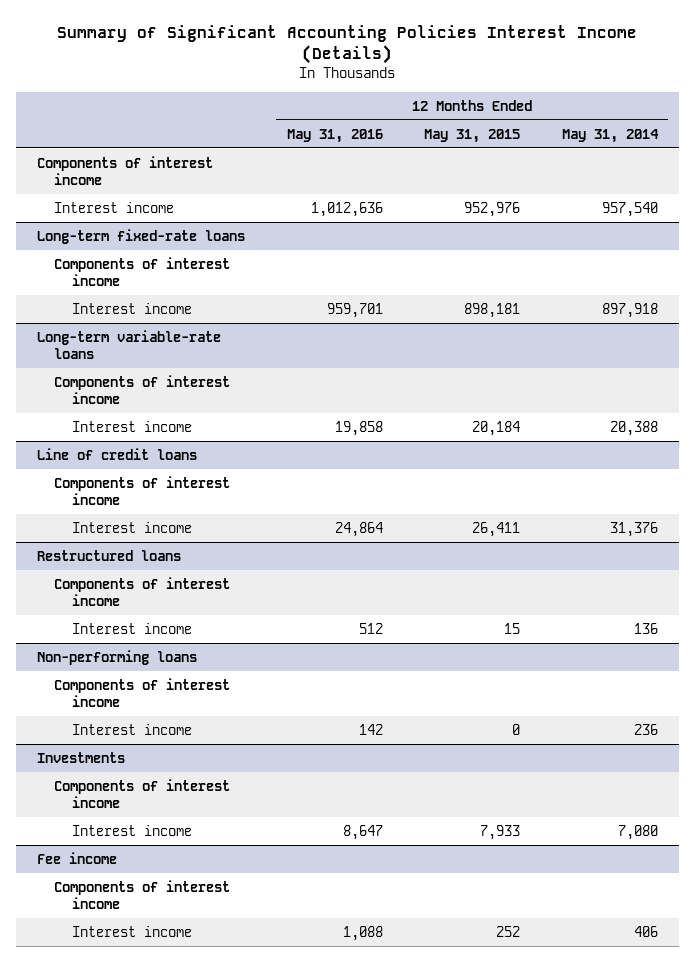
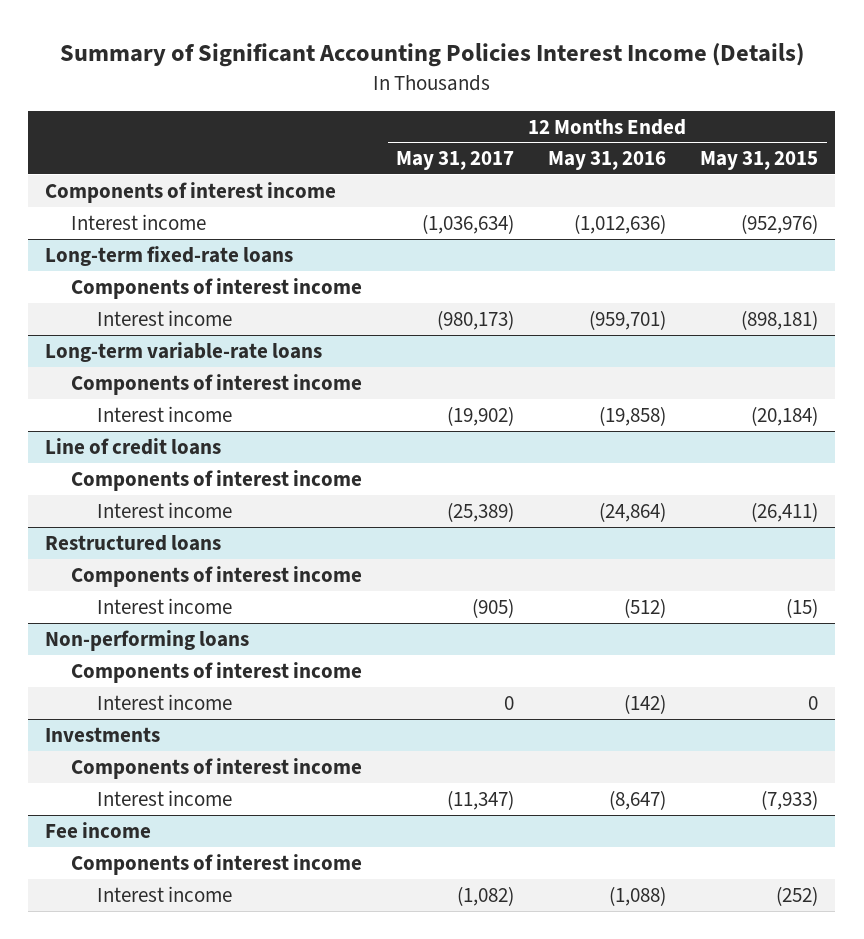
[561,128,659,143] May 31, 2014 -> none
none -> [396,151,515,171] May 31, 2017
[310,201,383,217] 1,012,636 -> [574,213,667,234] (1,012,636)
[464,201,521,217] 952,976 -> [741,213,819,234] (952,976)
[326,302,383,318] 959,701 -> [589,309,667,330] (959,701)
[464,302,521,318] 898,181 -> [741,309,819,330] (898,181)
[334,420,383,436] 19,858 -> [599,405,667,426] (19,858)
[472,420,521,436] 20,184 -> [751,405,819,426] (20,184)
[334,521,383,537] 24,864 -> [599,501,667,522] (24,864)
[472,521,521,537] 26,411 -> [751,501,819,522] (26,411)
[358,622,383,634] 512 -> [624,597,667,618] (512)
[504,622,521,634] 15 -> [786,597,819,618] (15)
[358,723,383,735] 142 -> [624,693,667,714] (142)
[342,824,383,840] 8,647 -> [609,789,667,810] (8,647)
[480,824,521,840] 7,933 -> [761,789,819,810] (7,933)
[342,925,383,941] 1,088 -> [609,885,667,906] (1,088)
[496,925,521,937] 252 -> [776,885,819,906] (252)

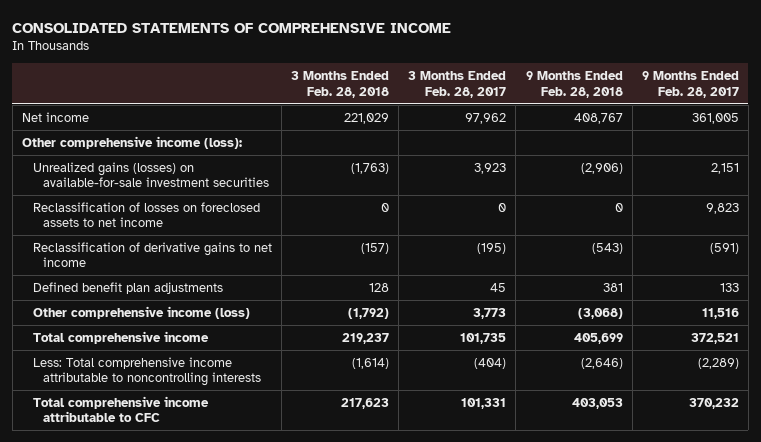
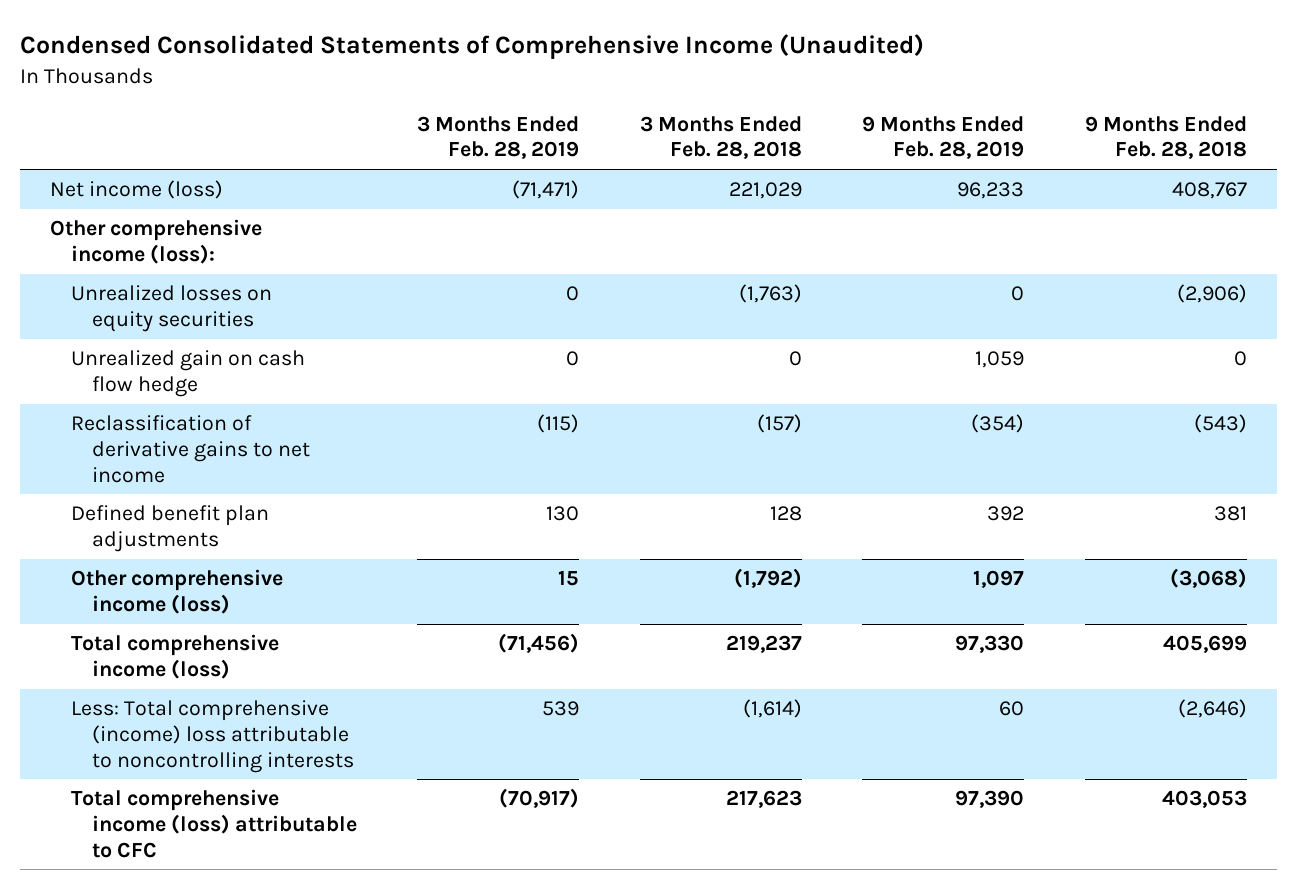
[12,22,452,33] CONSOLIDATED STATEMENTS OF COMPREHENSIVE INCOME -> [19,34,924,60] Condensed Consolidated Statements of Comprehensive Income (Unaudited)
[408,71,507,98] 3 Months Ended Feb. 28, 2017 -> none
[641,71,739,98] 9 Months Ended Feb. 28, 2017 -> none
none -> [417,115,580,160] 3 Months Ended Feb. 28, 2019
none -> [862,115,1025,160] 9 Months Ended Feb. 28, 2019
[22,111,90,122] Net income -> [49,180,223,200] Net income (loss)
[32,201,260,228] Reclassification of losses on foreclosed assets to net income -> none
[32,161,270,188] Unrealized gains (losses) on available-for-sale investment securities -> [70,285,272,333] Unrealized losses on equity securities
none -> [70,350,305,398] Unrealized gain on cash flow hedge
[32,330,209,344] Total comprehensive income -> [70,634,279,680] Total comprehensive income (loss)
[32,356,262,387] Less: Total comprehensive income attributable to noncontrolling interests -> [70,700,354,773] Less: Total comprehensive (income) loss attributable to noncontrolling interests
[32,395,209,423] Total comprehensive income attributable to CFC -> [70,789,357,858] Total comprehensive income (loss) attributable to CFC

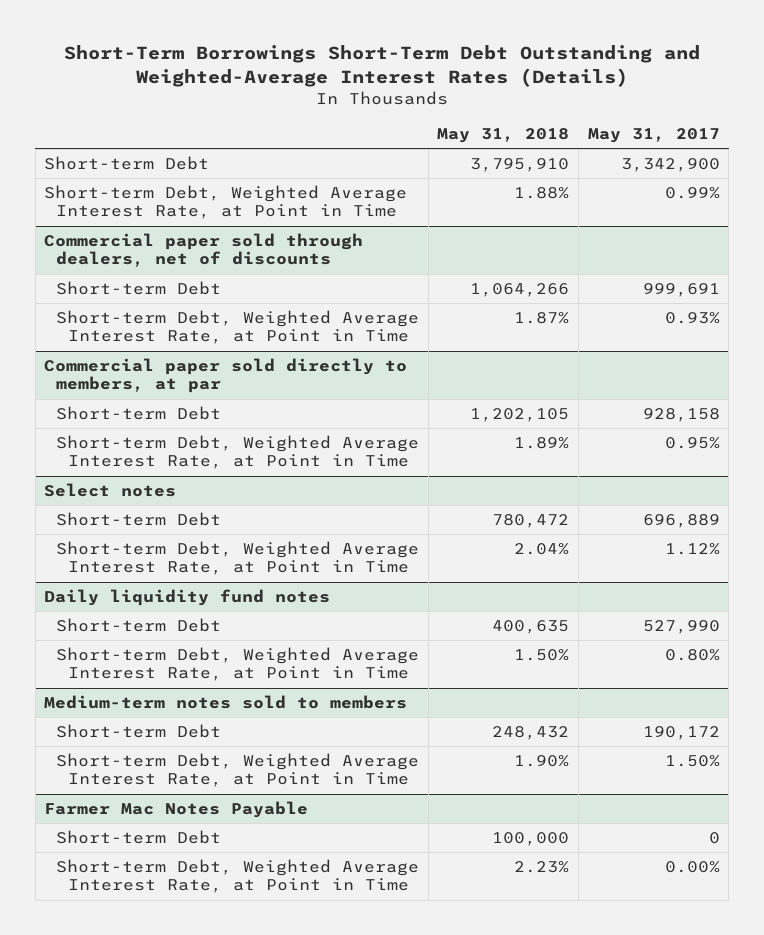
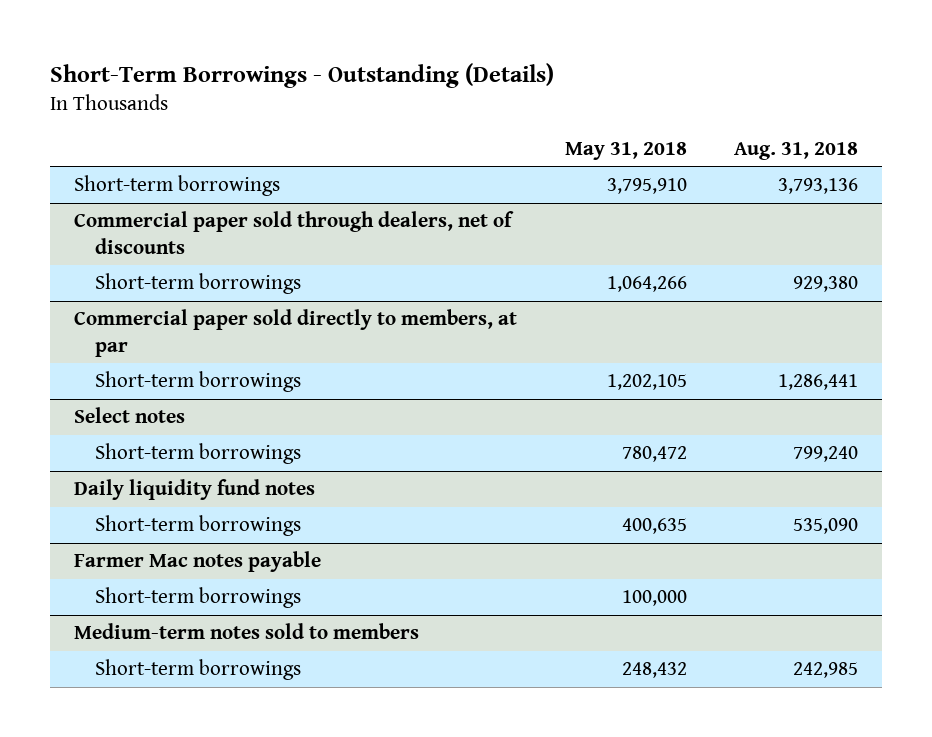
[64,45,701,87] Short-Term Borrowings Short-Term Debt Outstanding and Weighted-Average Interest Rates (Details) -> [50,63,555,89] Short-Term Borrowings - Outstanding (Details)
[587,128,720,144] May 31, 2017 -> none
none -> [734,141,859,160] Aug. 31, 2018
[44,185,408,220] Short-term Debt, Weighted Average Interest Rate, at Point in Time -> none
[44,156,210,171] Short-term Debt -> [73,175,280,197] Short-term borrowings
[56,310,420,345] Short-term Debt, Weighted Average Interest Rate, at Point in Time -> none
[56,281,222,296] Short-term Debt -> [94,273,301,295] Short-term borrowings
[56,435,420,470] Short-term Debt, Weighted Average Interest Rate, at Point in Time -> none
[56,406,222,421] Short-term Debt -> [94,371,301,393] Short-term borrowings
[56,541,420,576] Short-term Debt, Weighted Average Interest Rate, at Point in Time -> none
[56,512,222,527] Short-term Debt -> [94,443,301,465] Short-term borrowings
[56,647,420,682] Short-term Debt, Weighted Average Interest Rate, at Point in Time -> none
[56,618,222,633] Short-term Debt -> [94,515,301,537] Short-term borrowings
none -> [73,551,321,573] Farmer Mac notes payable
none -> [94,587,301,609] Short-term borrowings
[56,753,420,788] Short-term Debt, Weighted Average Interest Rate, at Point in Time -> none
[44,801,309,819] Farmer Mac Notes Payable -> none
[56,830,222,845] Short-term Debt -> none
[56,859,420,894] Short-term Debt, Weighted Average Interest Rate, at Point in Time -> none
[56,724,222,739] Short-term Debt -> [94,659,301,681] Short-term borrowings

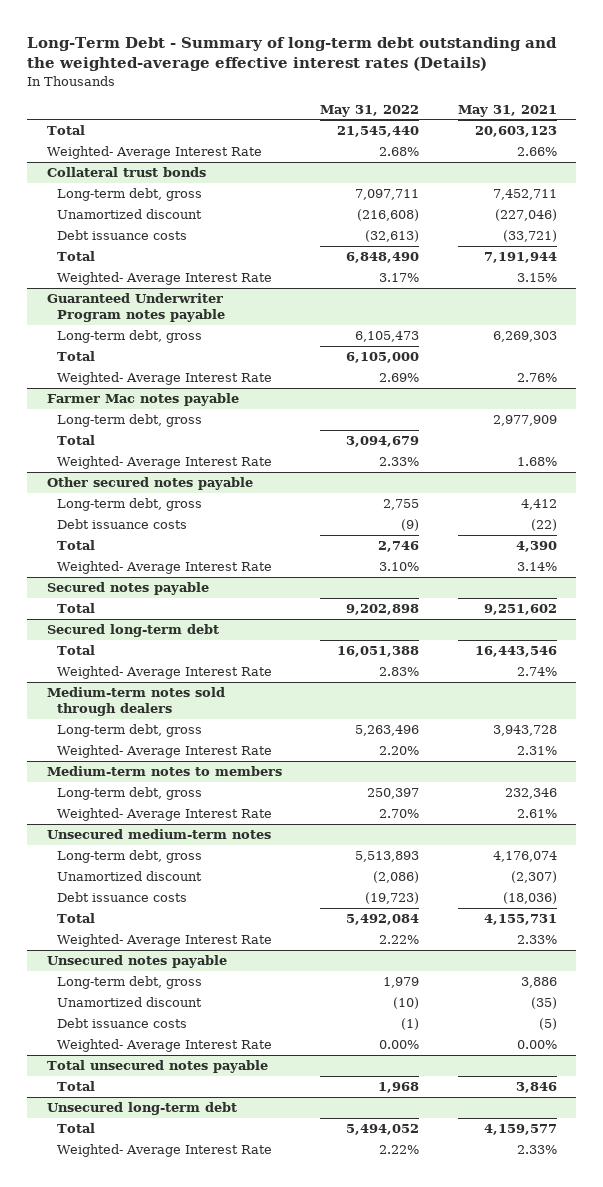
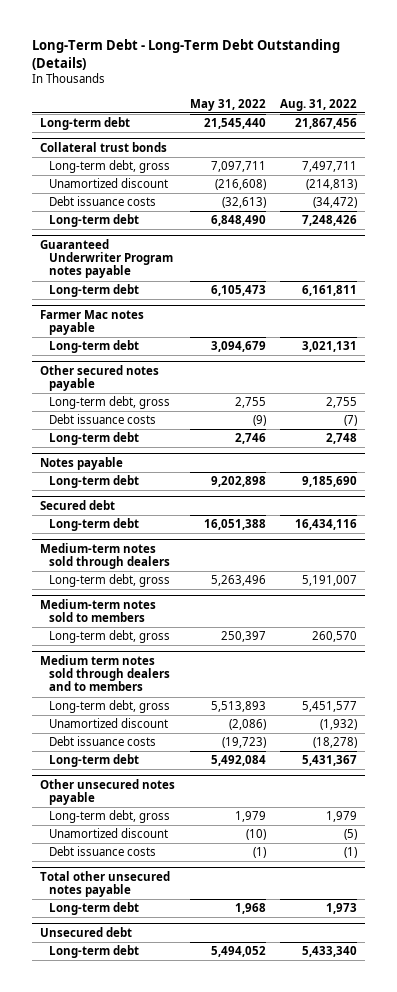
[27,36,558,71] Long-Term Debt - Summary of long-term debt outstanding and the weighted-average effective interest rates (Details) -> [32,38,341,70] Long-Term Debt - Long-Term Debt Outstanding (Details)
[457,104,557,117] May 31, 2021 -> none
none -> [280,98,358,111] Aug. 31, 2022
[46,146,262,160] Weighted- Average Interest Rate -> none
[46,125,85,136] Total -> [39,117,130,131] Long-term debt
[56,272,272,286] Weighted- Average Interest Rate -> none
[56,251,95,262] Total -> [49,214,140,228] Long-term debt
[56,351,95,362] Total -> none
[56,372,272,386] Weighted- Average Interest Rate -> none
[56,330,202,344] Long-term debt, gross -> [49,284,140,298] Long-term debt
[56,414,202,428] Long-term debt, gross -> none
[56,456,272,470] Weighted- Average Interest Rate -> none
[56,435,95,446] Total -> [49,340,140,354] Long-term debt
[56,561,272,575] Weighted- Average Interest Rate -> none
[56,666,272,680] Weighted- Average Interest Rate -> none
[56,540,95,551] Total -> [49,432,140,446] Long-term debt
[46,582,209,596] Secured notes payable -> [39,456,123,470] Notes payable
[56,603,95,614] Total -> [49,475,140,489] Long-term debt
[46,624,219,638] Secured long-term debt -> [39,499,115,510] Secured debt
[56,645,95,656] Total -> [49,518,140,532] Long-term debt
[56,745,272,759] Weighted- Average Interest Rate -> none
[46,766,282,777] Medium-term notes to members -> [39,598,156,623] Medium-term notes sold to members
[56,808,272,822] Weighted- Average Interest Rate -> none
[46,829,271,840] Unsecured medium-term notes -> [39,654,171,692] Medium term notes sold through dealers and to members
[56,934,272,948] Weighted- Average Interest Rate -> none
[56,913,95,924] Total -> [49,754,140,768] Long-term debt
[46,955,227,969] Unsecured notes payable -> [39,778,175,806] Other unsecured notes payable
[56,1039,272,1053] Weighted- Average Interest Rate -> none
[56,1144,272,1158] Weighted- Average Interest Rate -> none
[46,1060,268,1074] Total unsecured notes payable -> [39,870,170,898] Total other unsecured notes payable
[56,1081,95,1092] Total -> [49,902,140,916] Long-term debt
[46,1102,237,1116] Unsecured long-term debt -> [39,926,132,937] Unsecured debt
[56,1123,95,1134] Total -> [49,945,140,959] Long-term debt

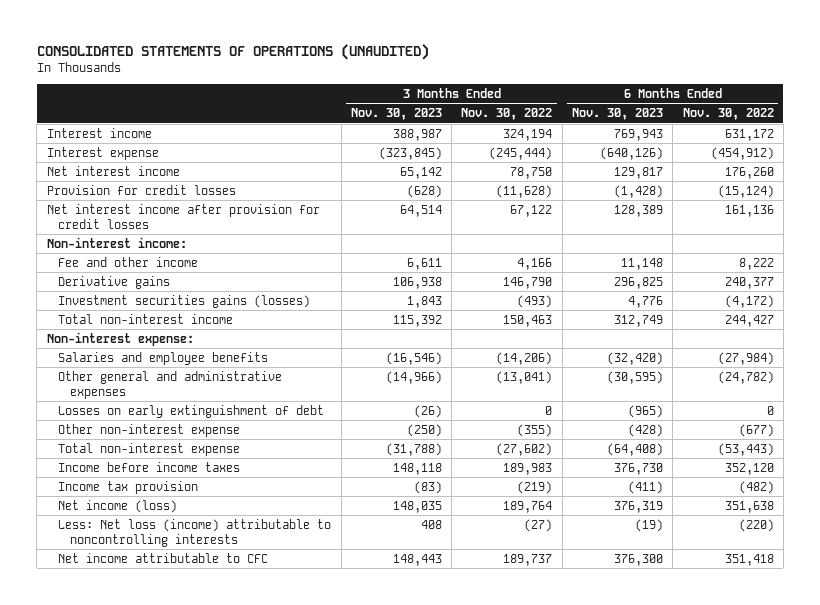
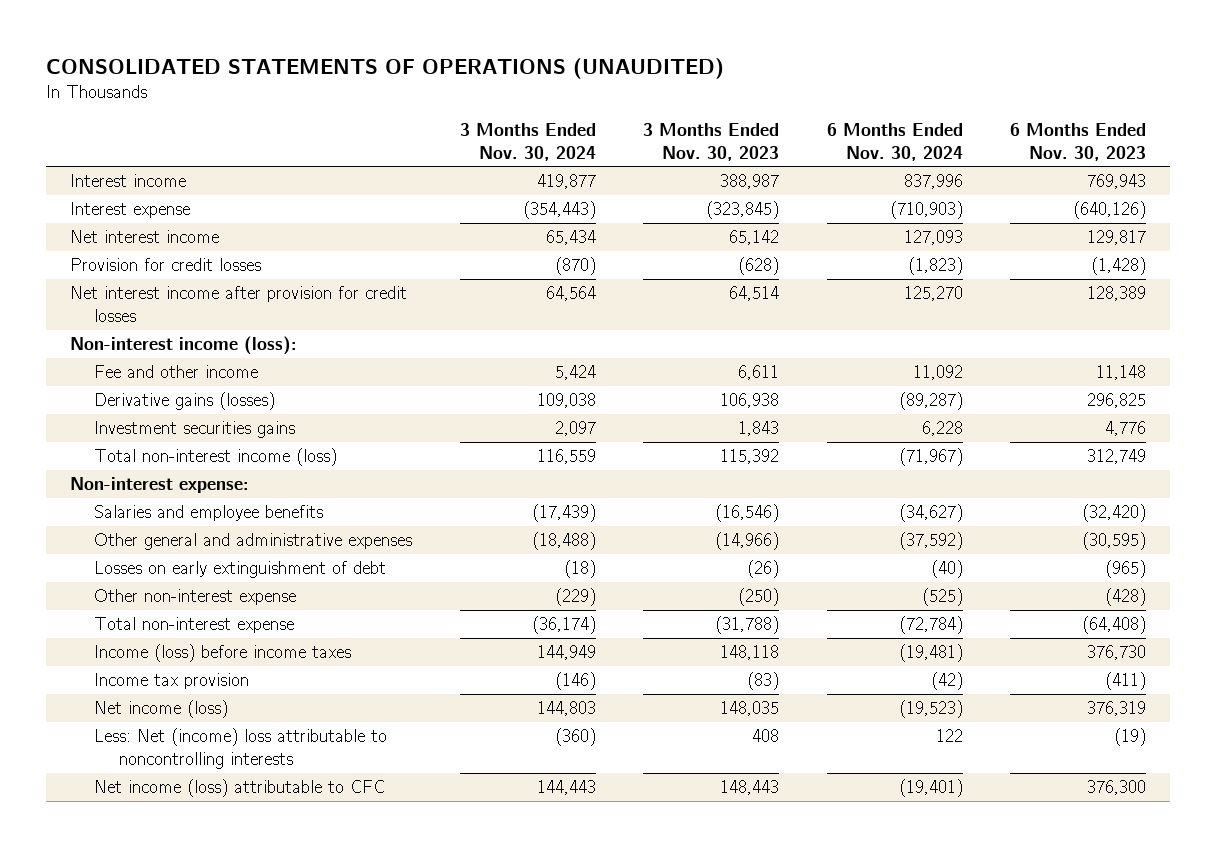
[461,108,553,121] Nov. 30, 2022 -> none
[682,108,774,121] Nov. 30, 2022 -> none
none -> [459,122,596,161] 3 Months Ended Nov. 30, 2024
none -> [826,122,963,161] 6 Months Ended Nov. 30, 2024
[46,236,187,248] Non-interest income: -> [69,336,297,356] Non-interest income (loss):
[58,275,171,289] Derivative gains -> [94,392,276,411] Derivative gains (losses)
[58,294,311,308] Investment securities gains (losses) -> [94,421,296,439] Investment securities gains
[58,313,234,324] Total non-interest income -> [94,448,338,467] Total non-interest income (loss)
[58,461,241,472] Income before income taxes -> [94,644,352,663] Income (loss) before income taxes
[58,518,332,547] Less: Net loss (income) attributable to noncontrolling interests -> [94,728,388,769] Less: Net (income) loss attributable to noncontrolling interests
[58,552,269,563] Net income attributable to CFC -> [94,779,386,798] Net income (loss) attributable to CFC

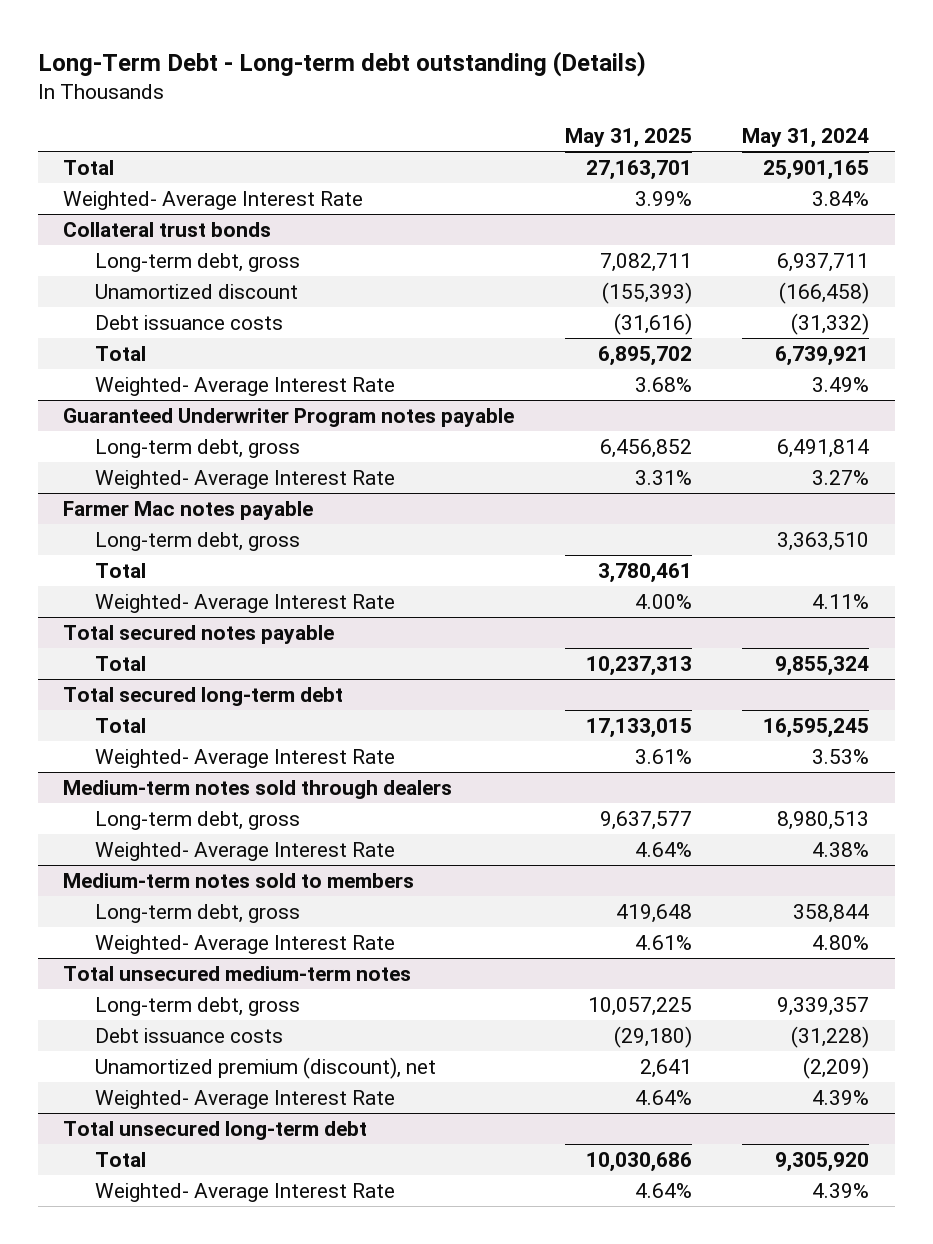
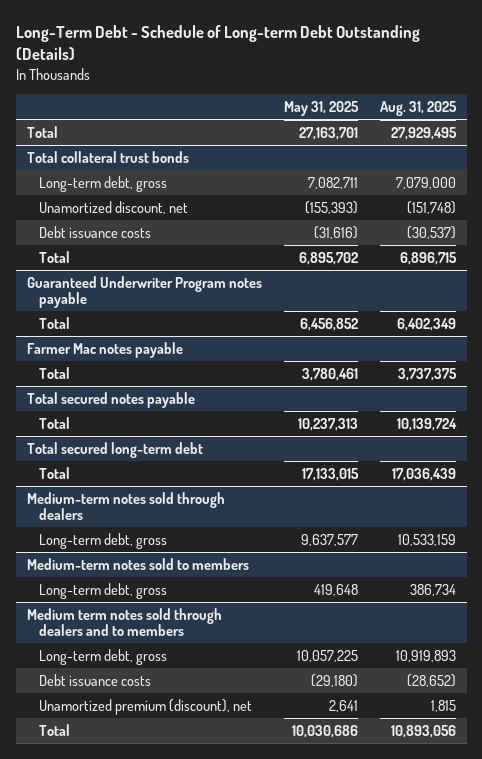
[37,50,646,77] Long-Term Debt - Long-term debt outstanding (Details) -> [15,25,420,61] Long-Term Debt - Schedule of Long-term Debt Outstanding (Details)
[742,128,870,149] May 31, 2024 -> none
none -> [379,100,457,116] Aug. 31, 2025
[63,190,364,210] Weighted- Average Interest Rate -> none
[63,221,272,237] Collateral trust bonds -> [26,150,189,163] Total collateral trust bonds
[95,283,299,299] Unamortized discount -> [38,200,188,214] Unamortized discount, net
[95,376,396,396] Weighted- Average Interest Rate -> none
[95,469,396,489] Weighted- Average Interest Rate -> none
[95,438,301,458] Long-term debt, gross -> [38,316,70,329] Total
[95,531,301,551] Long-term debt, gross -> none
[95,593,396,613] Weighted- Average Interest Rate -> none
[95,748,396,768] Weighted- Average Interest Rate -> none
[95,841,396,861] Weighted- Average Interest Rate -> none
[95,934,396,954] Weighted- Average Interest Rate -> none
[63,965,412,981] Total unsecured medium-term notes -> [26,607,222,637] Medium term notes sold through dealers and to members
[95,1089,396,1109] Weighted- Average Interest Rate -> none
[63,1120,368,1140] Total unsecured long-term debt -> none
[95,1182,396,1202] Weighted- Average Interest Rate -> none

